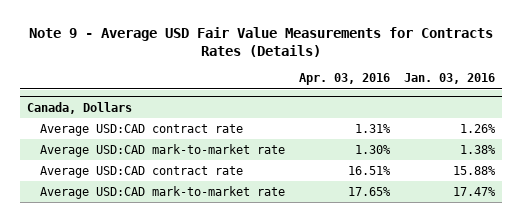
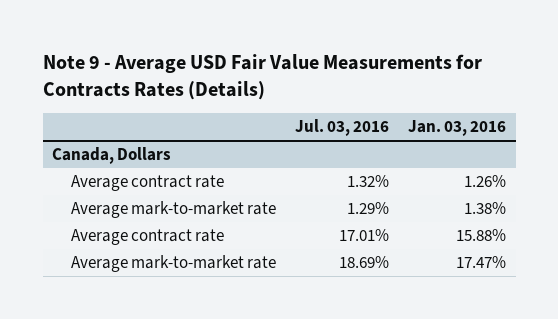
[299,73,391,86] Apr. 03, 2016 -> none
none -> [294,119,389,137] Jul. 03, 2016
[40,123,244,136] Average USD:CAD contract rate -> [70,175,224,192] Average contract rate
[40,143,286,157] Average USD:CAD mark-to-market rate -> [70,201,276,219] Average mark-to-market rate
[40,165,244,178] Average USD:CAD contract rate -> [70,229,224,246] Average contract rate
[40,185,286,199] Average USD:CAD mark-to-market rate -> [70,255,276,273] Average mark-to-market rate

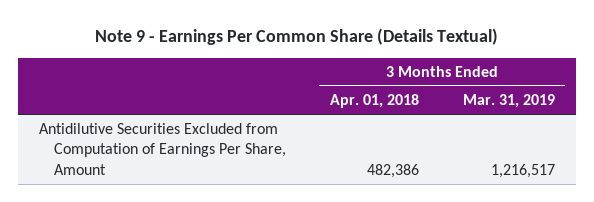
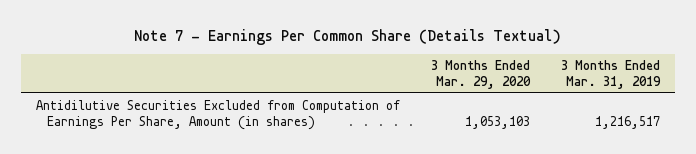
[94,27,498,45] Note 9 - Earnings Per Common Share (Details Textual) -> [133,28,561,45] Note 7 - Earnings Per Common Share (Details Textual)
[329,94,419,109] Apr. 01, 2018 -> none
none -> [430,59,531,89] 3 Months Ended Mar. 29, 2020
[39,123,287,175] Antidilutive Securities Excluded from Computation of Earnings Per Share, Amount -> [35,100,400,131] Antidilutive Securities Excluded from Computation of Earnings Per Share, Amount (in shares)

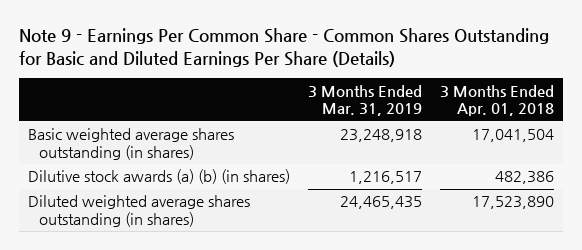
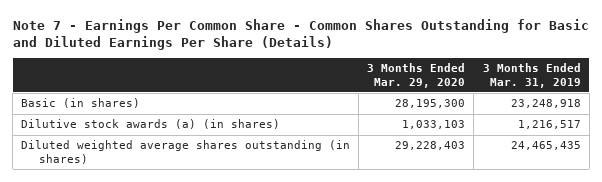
[18,28,549,67] Note 9 - Earnings Per Common Share - Common Shares Outstanding for Basic and Diluted Earnings Per Share (Details) -> [12,18,589,50] Note 7 - Earnings Per Common Share - Common Shares Outstanding for Basic and Diluted Earnings Per Share (Details)
[439,84,554,117] 3 Months Ended Apr. 01, 2018 -> none
none -> [367,63,466,88] 3 Months Ended Mar. 29, 2020
[27,128,234,161] Basic weighted average shares outstanding (in shares) -> [21,98,141,109] Basic (in shares)
[27,169,290,185] Dilutive stock awards (a) (b) (in shares) -> [21,119,281,130] Dilutive stock awards (a) (in shares)

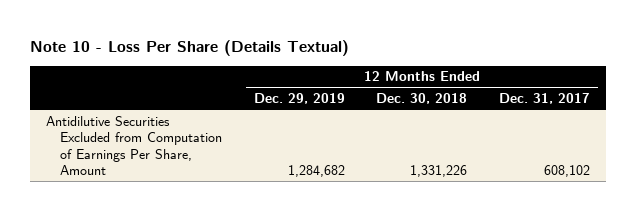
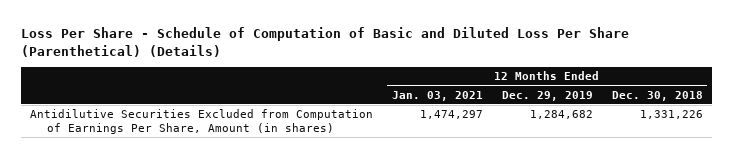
[30,39,350,56] Note 10 - Loss Per Share (Details Textual) -> [20,27,629,57] Loss Per Share - Schedule of Computation of Basic and Diluted Loss Per Share (Parenthetical) (Details)
[499,93,591,105] Dec. 31, 2017 -> none
none -> [392,90,484,101] Jan. 03, 2021
[46,115,222,176] Antidilutive Securities Excluded from Computation of Earnings Per Share, Amount -> [30,109,374,135] Antidilutive Securities Excluded from Computation of Earnings Per Share, Amount (in shares)

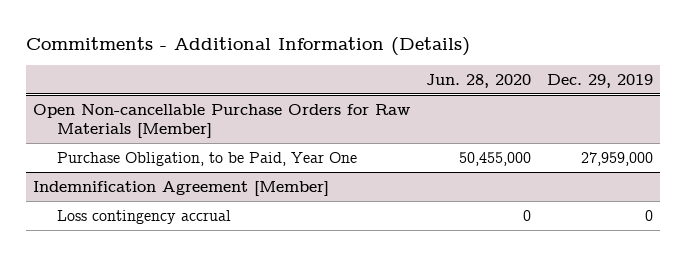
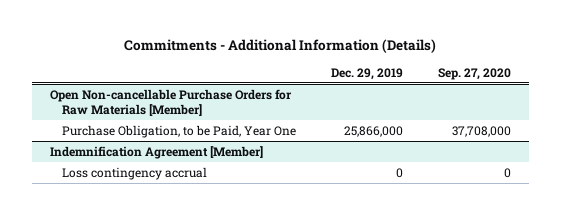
[426,73,532,88] Jun. 28, 2020 -> none
none -> [438,67,512,80] Sep. 27, 2020
[580,151,653,166] 27,959,000 -> [343,125,403,137] 25,866,000

